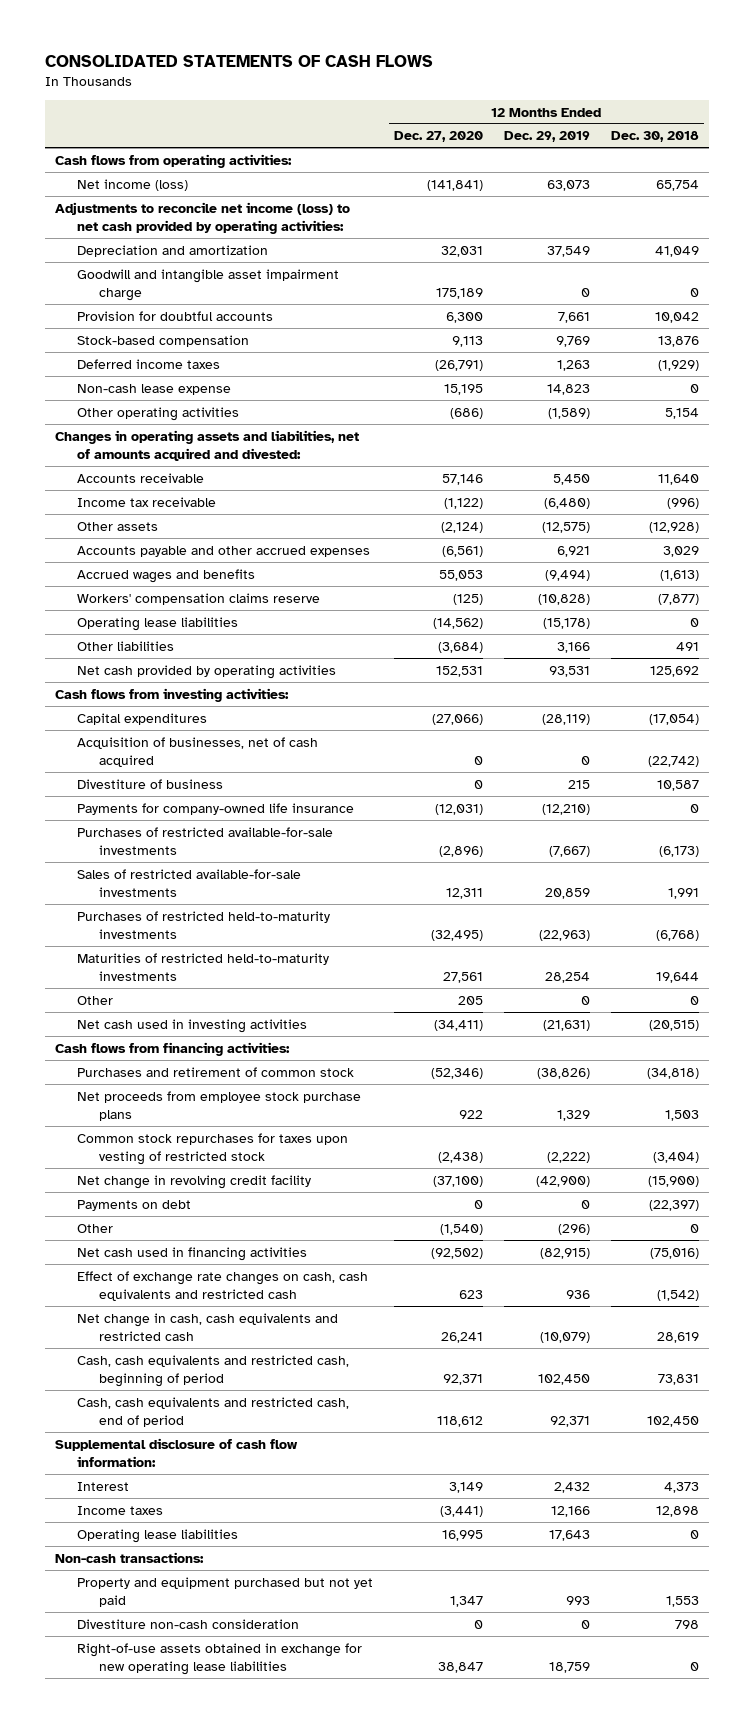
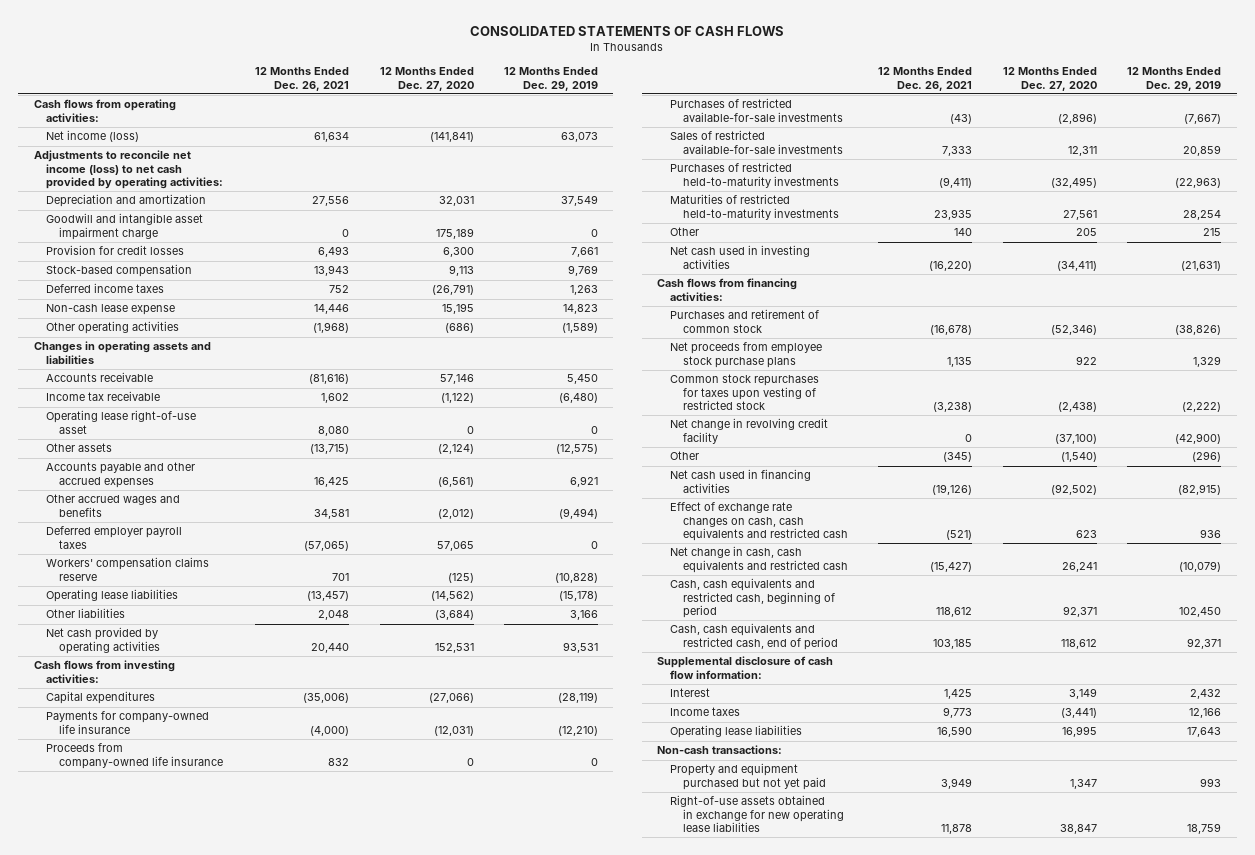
[610,131,699,143] Dec. 30, 2018 -> none
none -> [255,67,350,91] 12 Months Ended Dec. 26, 2021
[76,310,273,321] Provision for doubtful accounts -> [46,245,185,256] Provision for credit losses
[54,429,359,461] Changes in operating assets and liabilities, net of amounts acquired and divested: -> [33,341,211,364] Changes in operating assets and liabilities
none -> [46,410,197,434] Operating lease right-of-use asset
[76,568,255,583] Accrued wages and benefits -> [46,494,181,517] Other accrued wages and benefits
[438,569,483,581] 55,053 -> [437,508,474,519] (2,012)
none -> [46,526,183,549] Deferred employer payroll taxes
[76,736,318,767] Acquisition of businesses, net of cash acquired -> none
[76,778,223,789] Divestiture of business -> none
none -> [46,743,224,769] Proceeds from company-owned life insurance
[580,995,590,1005] 0 -> [1203,228,1222,237] 215
[76,1199,191,1211] Payments on debt -> none
[76,1618,299,1629] Divestiture non-cash consideration -> none

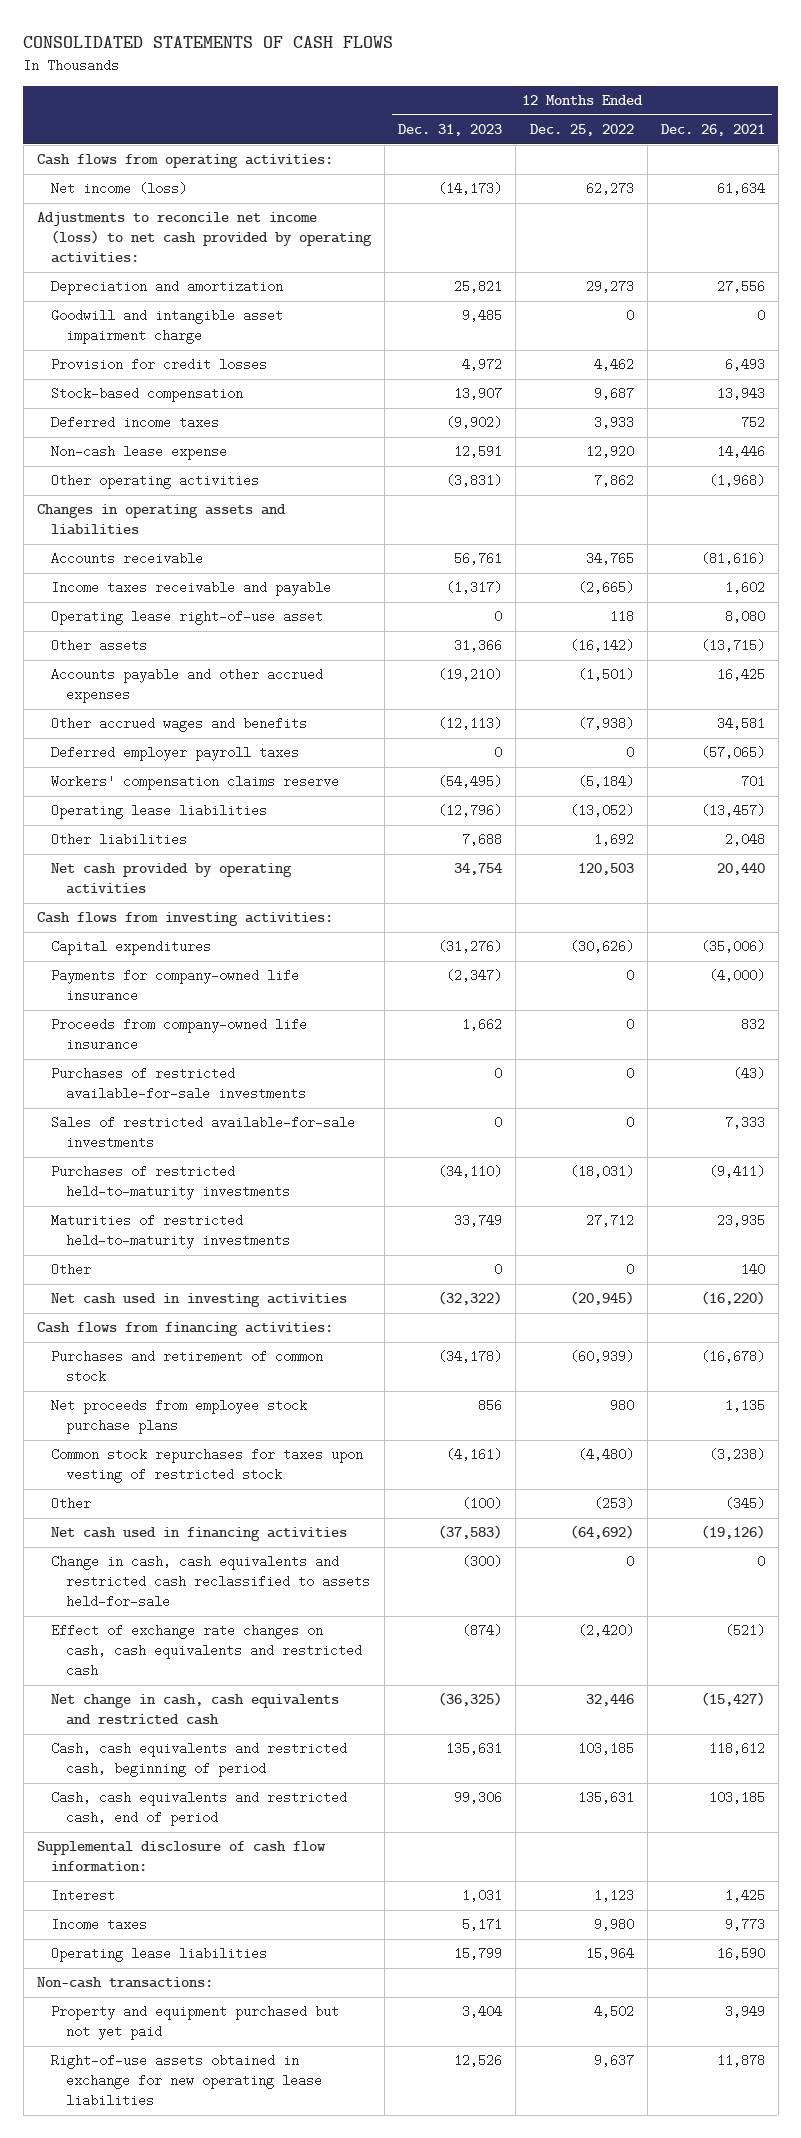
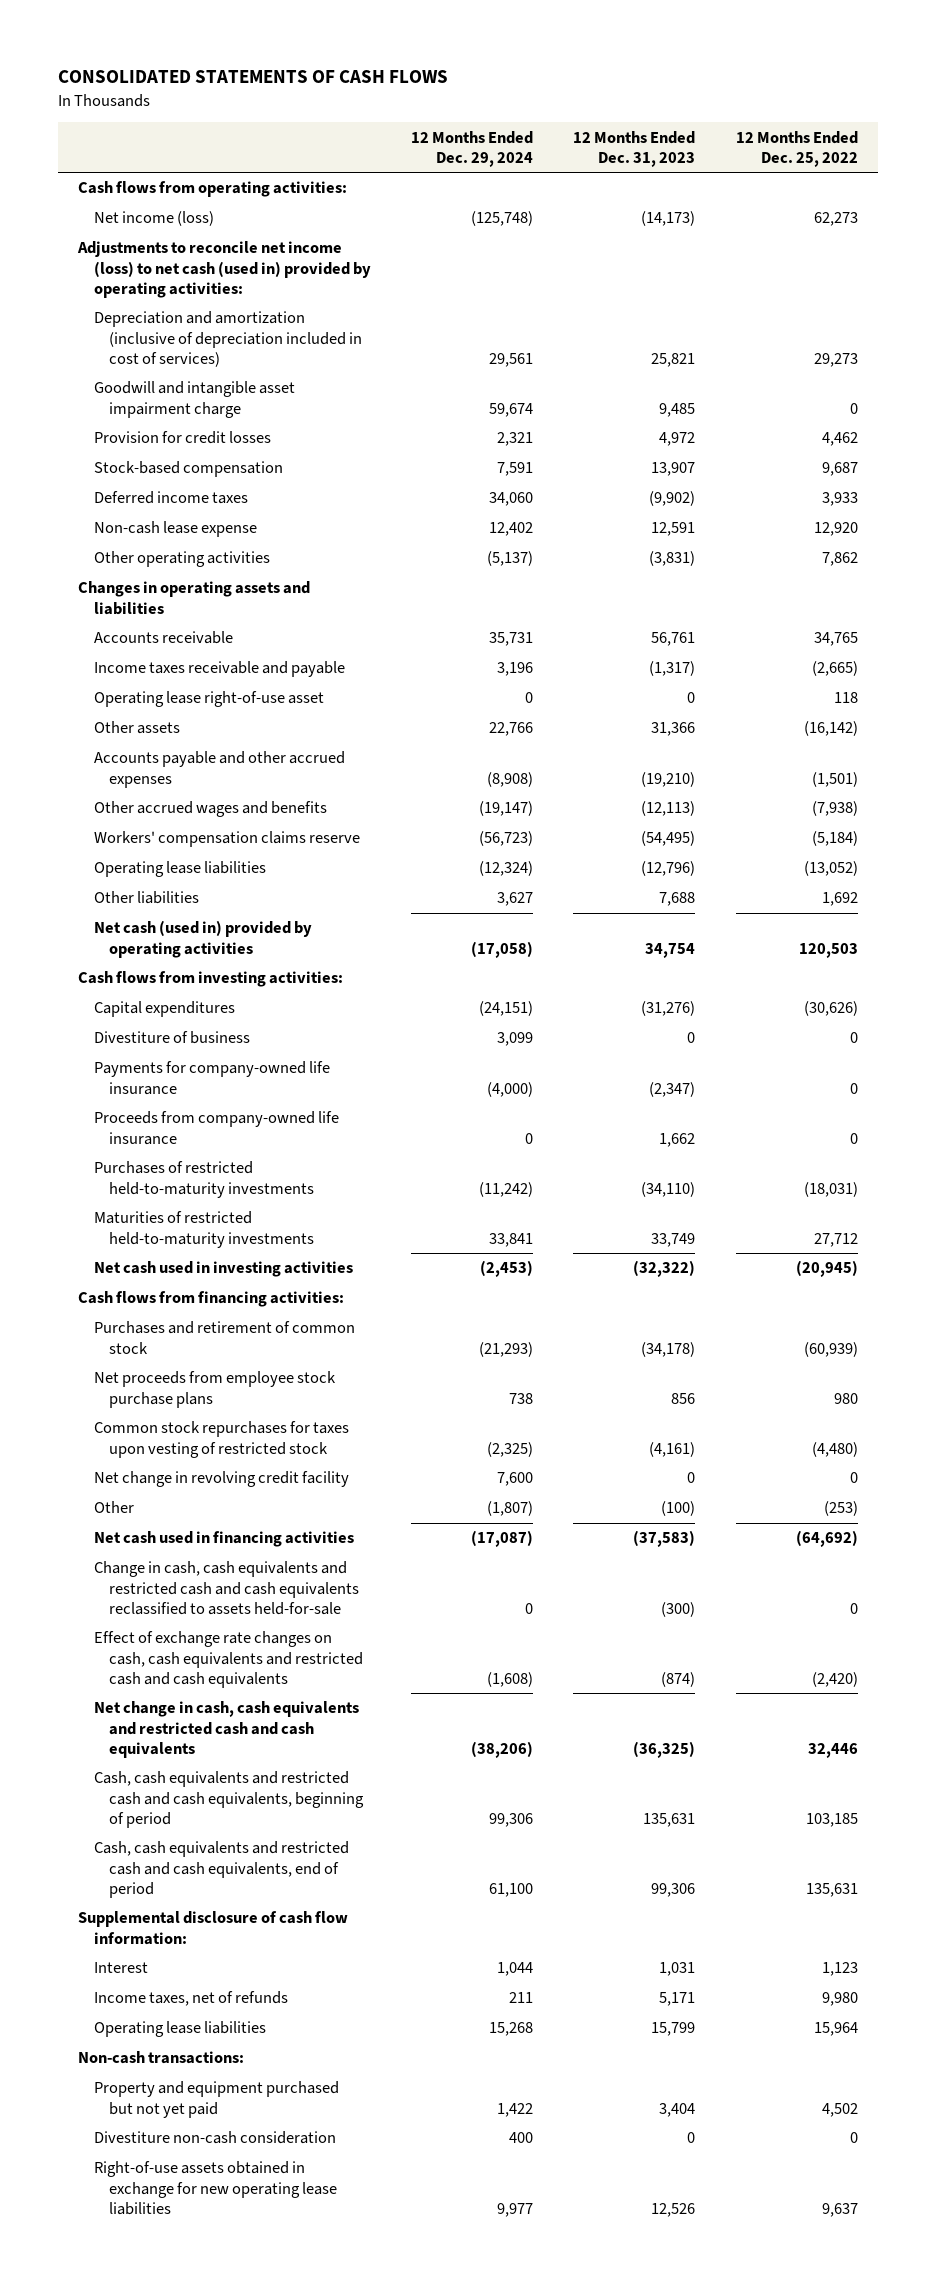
[660,124,765,137] Dec. 26, 2021 -> none
none -> [410,130,533,167] 12 Months Ended Dec. 29, 2024
[36,212,373,264] Adjustments to reconcile net income (loss) to net cash provided by operating activities: -> [76,241,371,298] Adjustments to reconcile net income (loss) to net cash (used in) provided by operating activities:
[51,280,284,296] Depreciation and amortization -> [93,311,363,367] Depreciation and amortization (inclusive of depreciation included in cost of services)
[51,746,300,762] Deferred employer payroll taxes -> none
[51,863,293,895] Net cash provided by operating activities -> [93,920,312,958] Net cash (used in) provided by operating activities
none -> [93,1031,250,1045] Divestiture of business
[51,1067,306,1101] Purchases of restricted available-for-sale investments -> none
[51,1116,356,1150] Sales of restricted available-for-sale investments -> none
[51,1263,92,1277] Other -> none
none -> [93,1471,349,1488] Net change in revolving credit facility
[51,1555,370,1609] Change in cash, cash equivalents and restricted cash reclassified to assets held-for-sale -> [93,1561,360,1615] Change in cash, cash equivalents and restricted cash and cash equivalents reclassified to assets held-for-sale
[51,1624,362,1678] Effect of exchange rate changes on cash, cash equivalents and restricted cash -> [93,1631,364,1688] Effect of exchange rate changes on cash, cash equivalents and restricted cash and cash equivalents
[51,1694,340,1726] Net change in cash, cash equivalents and restricted cash -> [93,1701,359,1758] Net change in cash, cash equivalents and restricted cash and cash equivalents
[51,1742,348,1778] Cash, cash equivalents and restricted cash, beginning of period -> [93,1771,365,1828] Cash, cash equivalents and restricted cash and cash equivalents, beginning of period
[51,1791,348,1827] Cash, cash equivalents and restricted cash, end of period -> [93,1841,349,1898] Cash, cash equivalents and restricted cash and cash equivalents, end of period
[51,1918,148,1932] Income taxes -> [93,1991,288,2007] Income taxes, net of refunds
none -> [93,2131,336,2145] Divestiture non-cash consideration

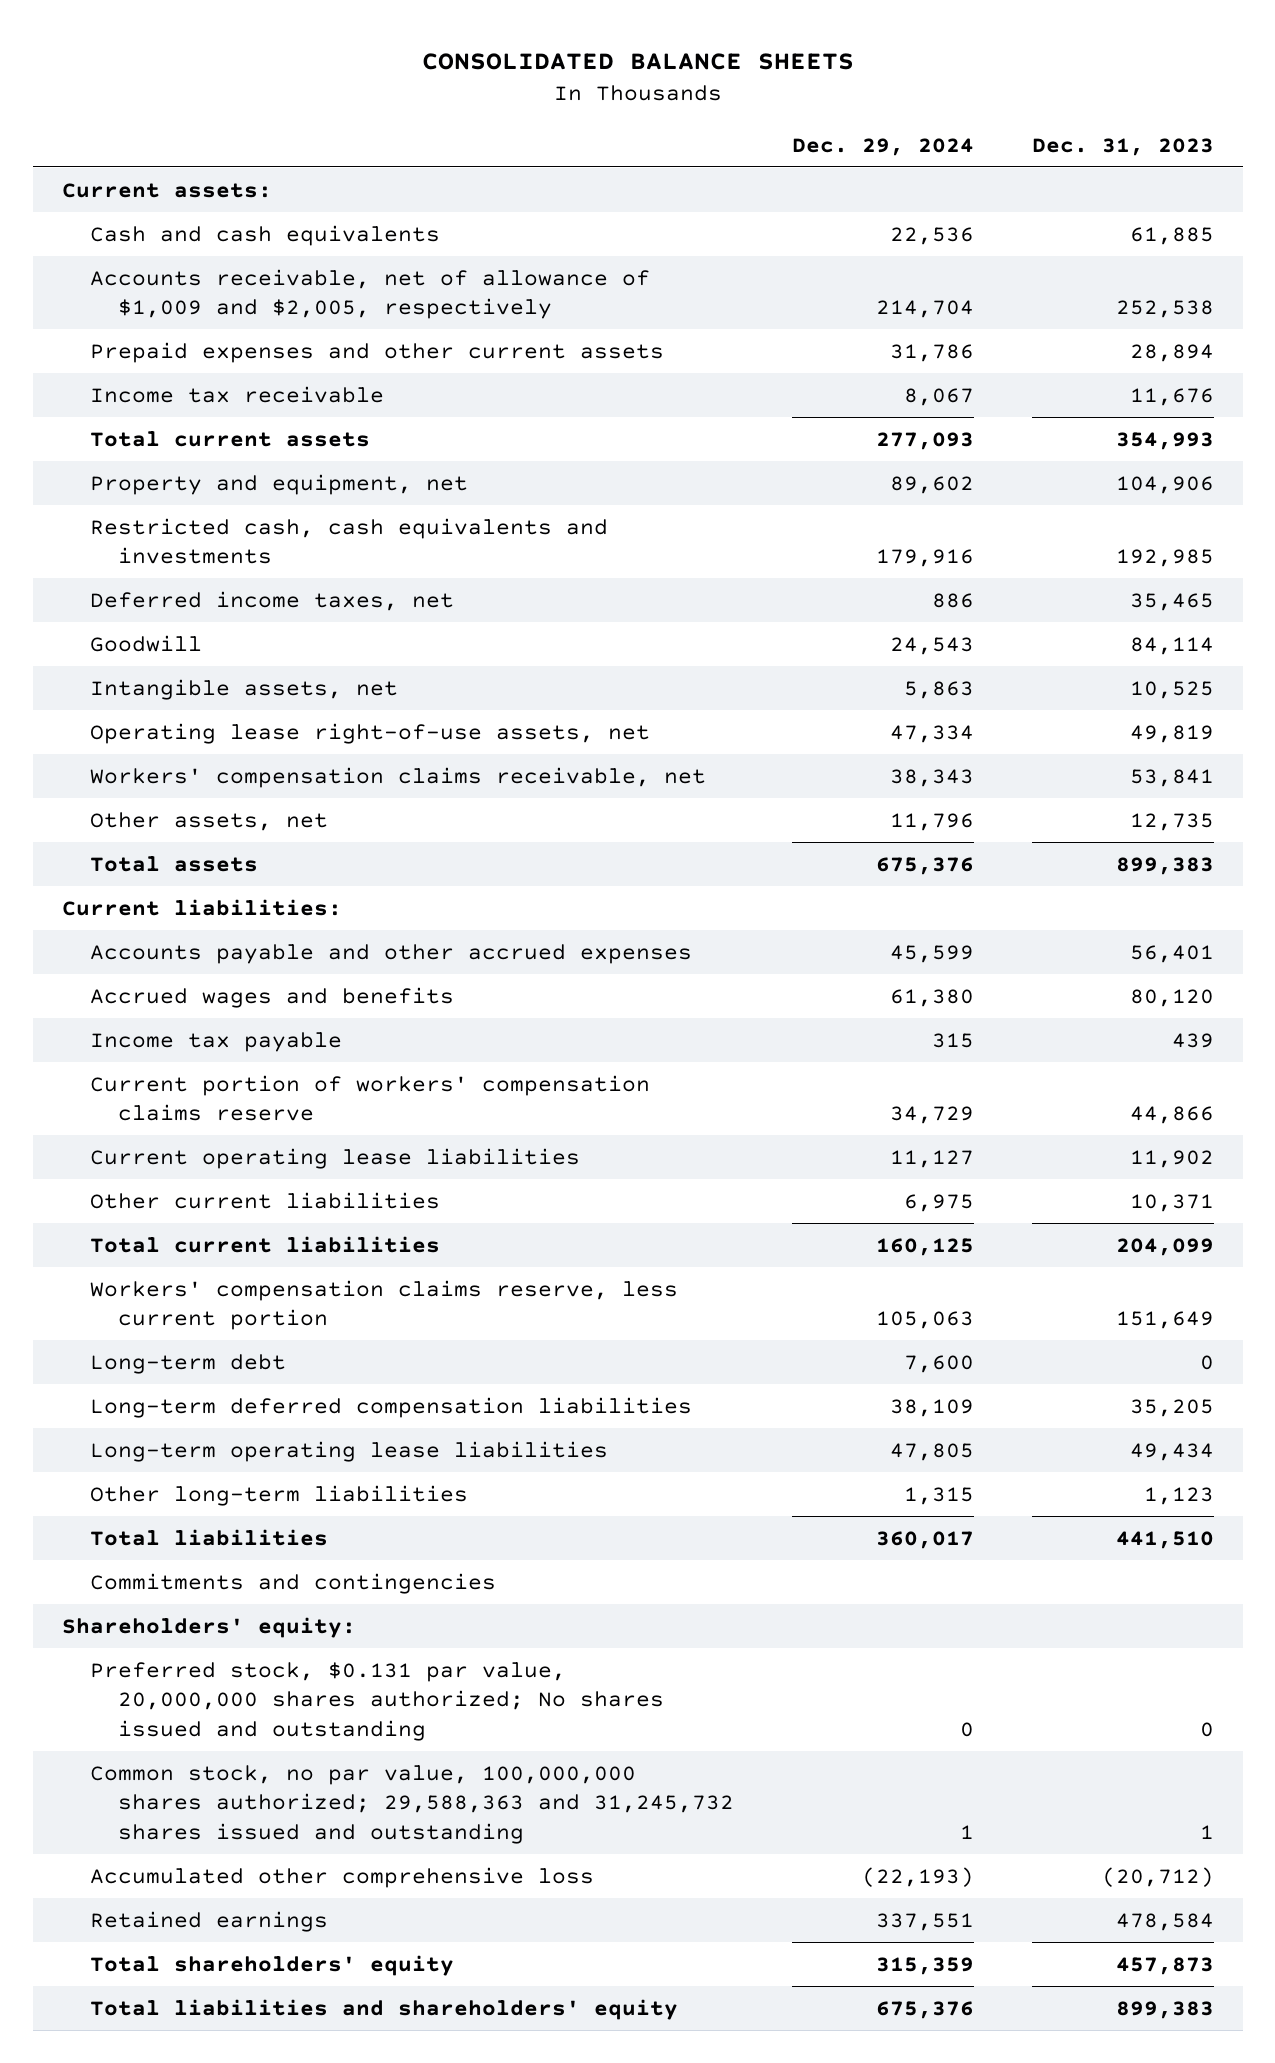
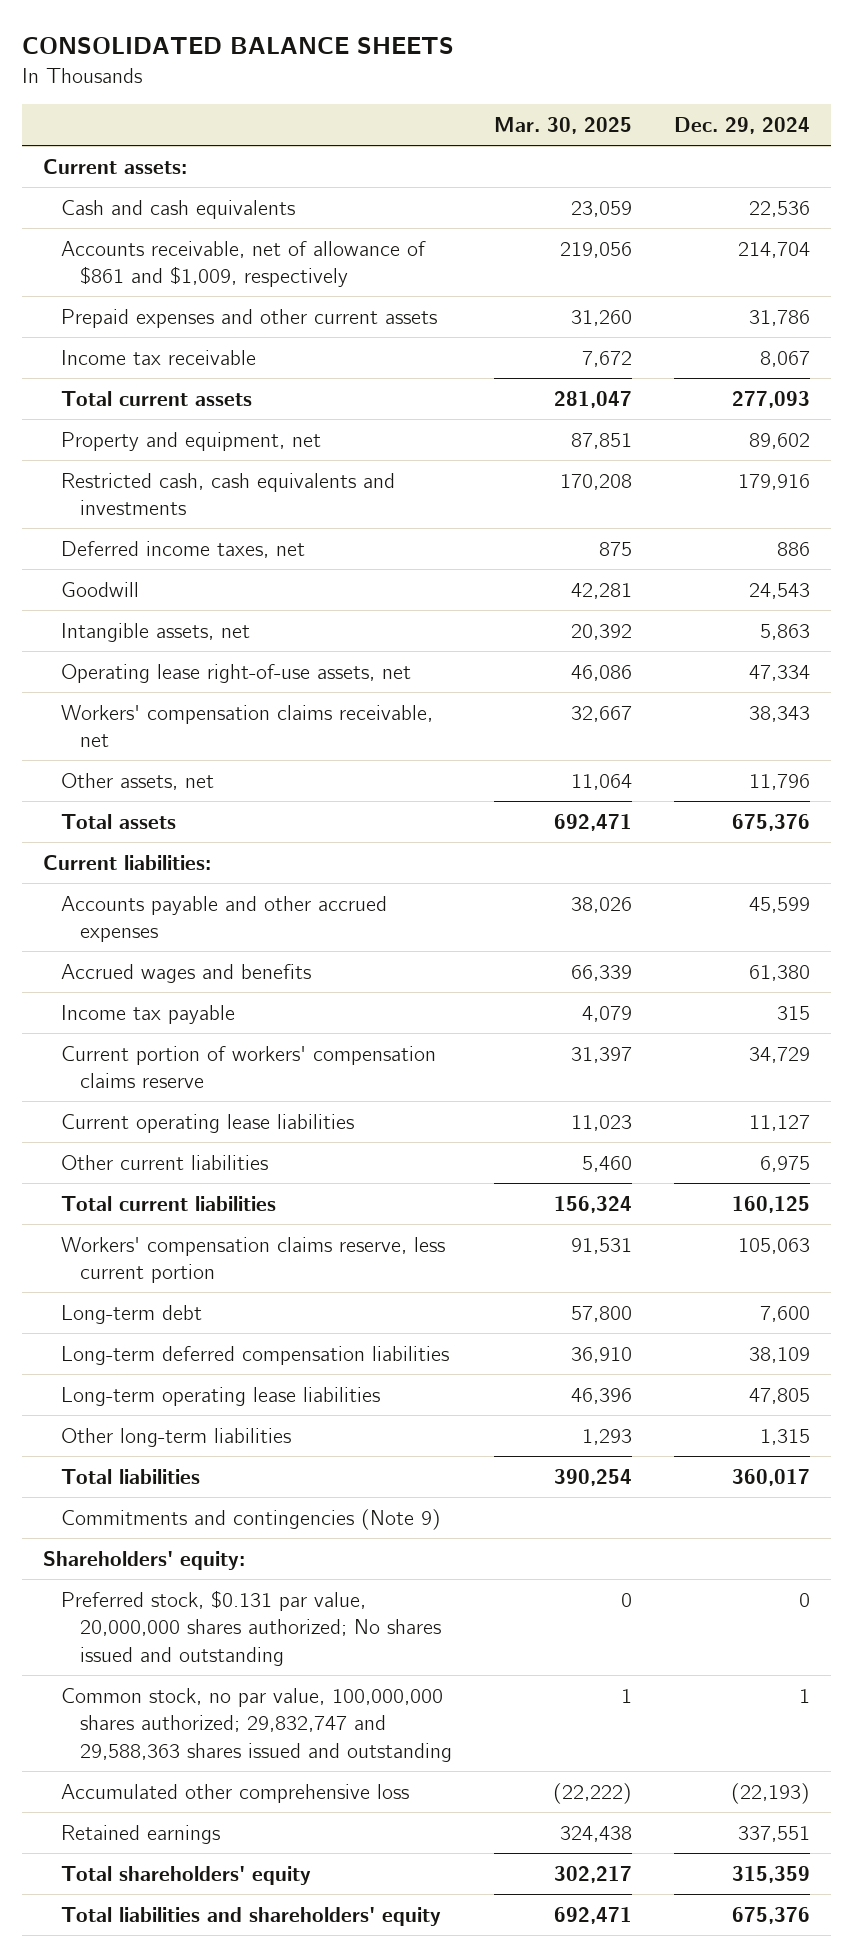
[1031,137,1214,156] Dec. 31, 2023 -> none
none -> [493,116,632,134] Mar. 30, 2025
[89,268,650,320] Accounts receivable, net of allowance of $1,009 and $2,005, respectively -> [61,240,427,288] Accounts receivable, net of allowance of $861 and $1,009, respectively
[89,1572,496,1594] Commitments and contingencies -> [61,1508,442,1530] Commitments and contingencies (Note 9)
[89,1764,735,1845] Common stock, no par value, 100,000,000 shares authorized; 29,588,363 and 31,245,732 shares issued and outstanding -> [61,1687,452,1762] Common stock, no par value, 100,000,000 shares authorized; 29,832,747 and 29,588,363 shares issued and outstanding

